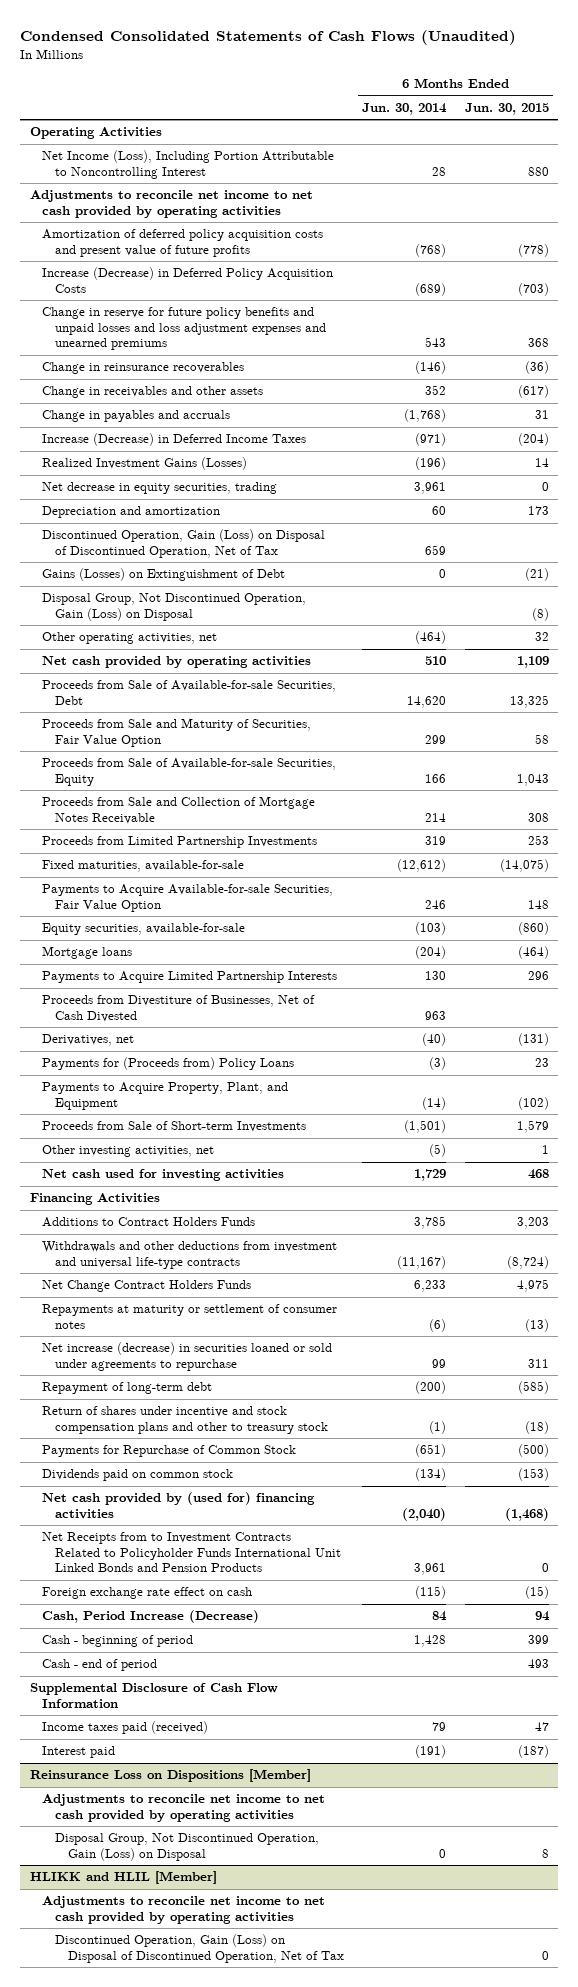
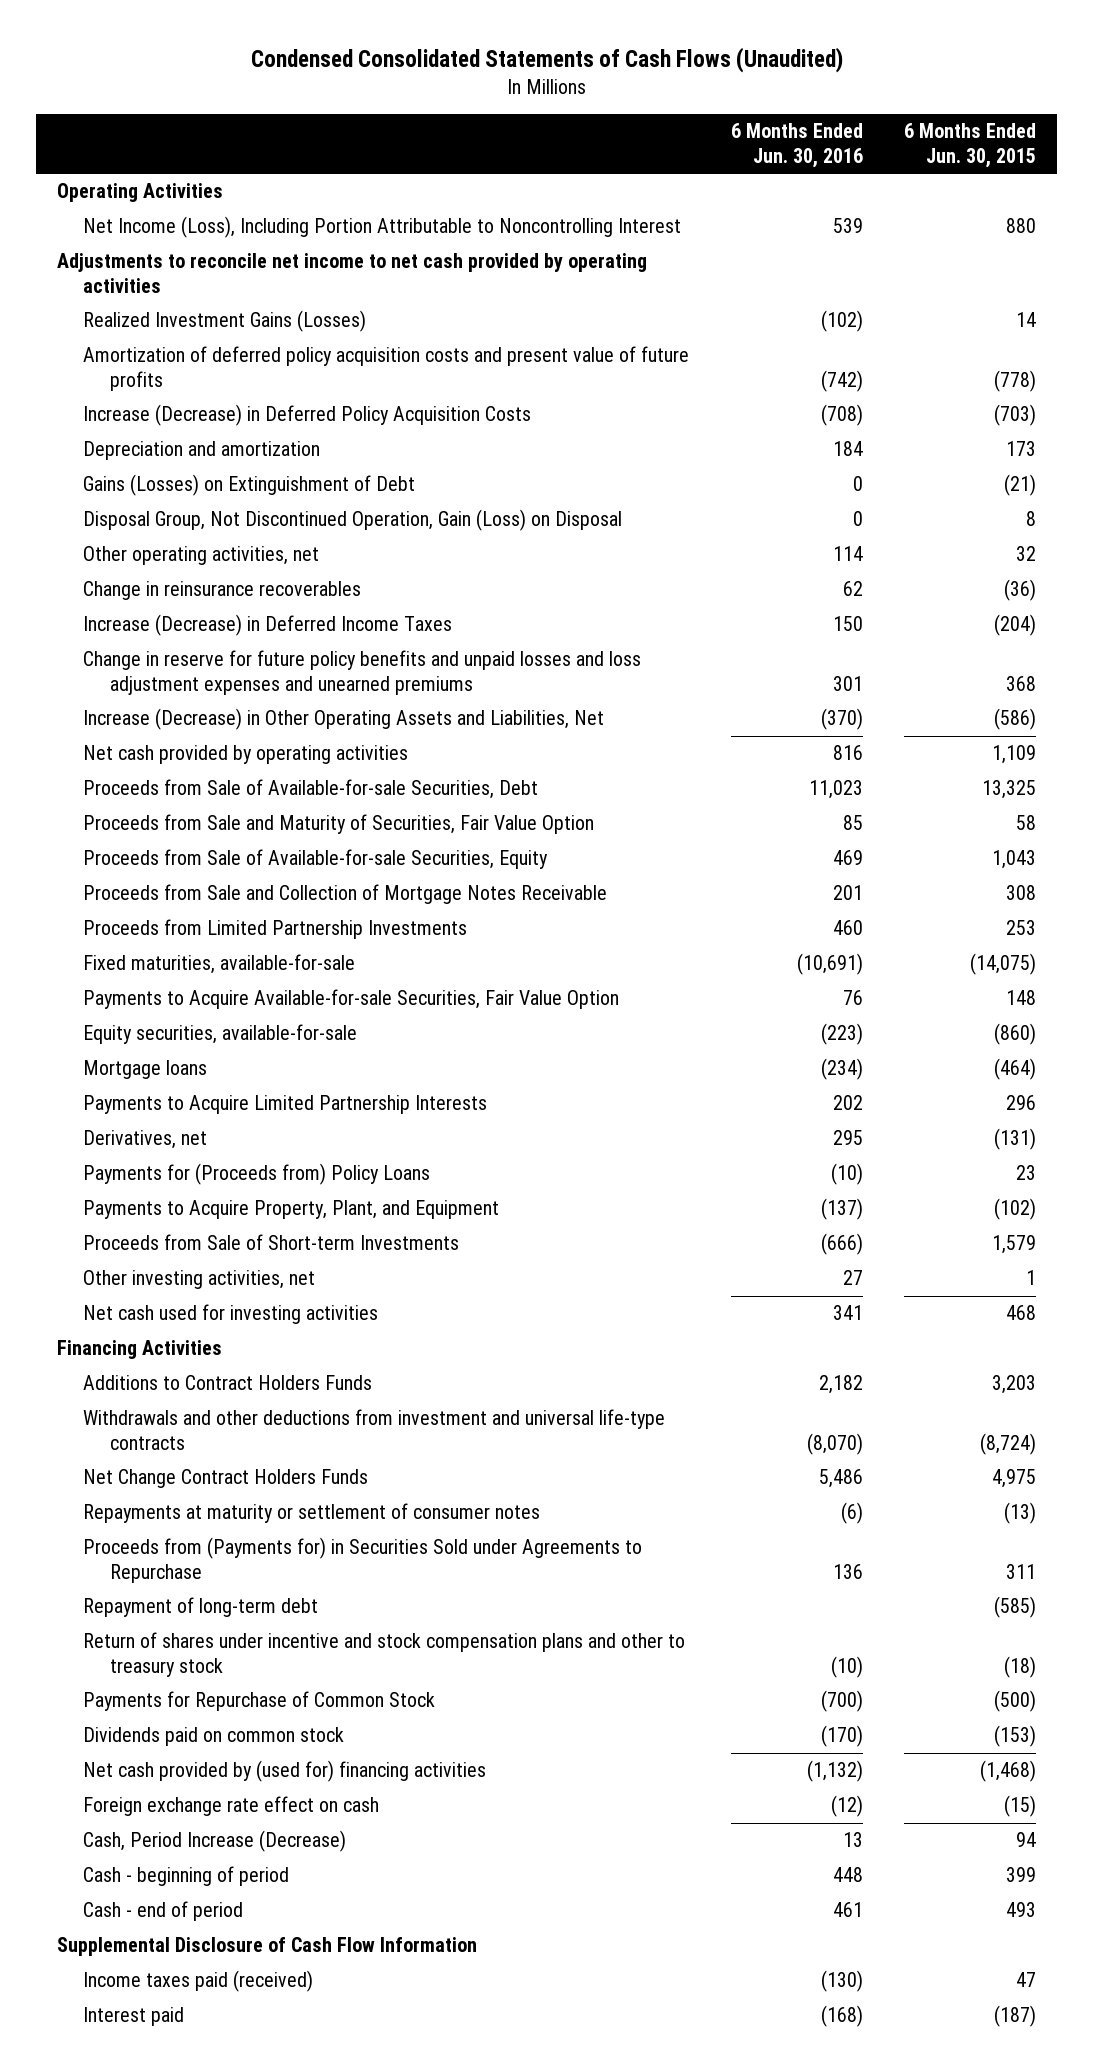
[362,102,448,115] Jun. 30, 2014 -> none
none -> [730,123,863,169] 6 Months Ended Jun. 30, 2016
[42,457,248,471] Realized Investment Gains (Losses) -> [83,310,367,333] Realized Investment Gains (Losses)
[42,386,264,399] Change in receivables and other assets -> none
[42,410,231,423] Change in payables and accruals -> none
[42,482,278,495] Net decrease in equity securities, trading -> none
[42,529,326,558] Discontinued Operation, Gain (Loss) on Disposal of Discontinued Operation, Net of Tax -> none
[531,607,549,621] (8) -> [1026,511,1037,527] 8
[42,362,245,375] Change in reinsurance recoverables -> [83,581,362,601] Change in reinsurance recoverables
[42,433,307,447] Increase (Decrease) in Deferred Income Taxes -> [83,614,453,637] Increase (Decrease) in Deferred Income Taxes
[42,307,327,351] Change in reserve for future policy benefits and unpaid losses and loss adjustment expenses and unearned premiums -> [83,650,642,696] Change in reserve for future policy benefits and unpaid losses and loss adjustment expenses and unearned premiums
none -> [83,708,605,731] Increase (Decrease) in Other Operating Assets and Liabilities, Net
[42,995,316,1022] Proceeds from Divestiture of Businesses, Net of Cash Divested -> none
[42,1342,333,1371] Net increase (decrease) in securities loaned or sold under agreements to repurchase -> [83,1537,643,1584] Proceeds from (Payments for) in Securities Sold under Agreements to Repurchase
[42,1532,342,1573] Net Receipts from to Investment Contracts Related to Policyholder Funds International Unit Linked Bonds and Pension Products -> none
[29,1769,311,1783] Reinsurance Loss on Dispositions [Member] -> none
[42,1794,326,1822] Adjustments to reconcile net income to net cash provided by operating activities -> none
[55,1833,320,1861] Disposal Group, Not Discontinued Operation, Gain (Loss) on Disposal -> none
[29,1871,217,1885] HLIKK and HLIL [Member] -> none
[42,1896,326,1924] Adjustments to reconcile net income to net cash provided by operating activities -> none
[55,1934,345,1963] Discontinued Operation, Gain (Loss) on Disposal of Discontinued Operation, Net of Tax -> none

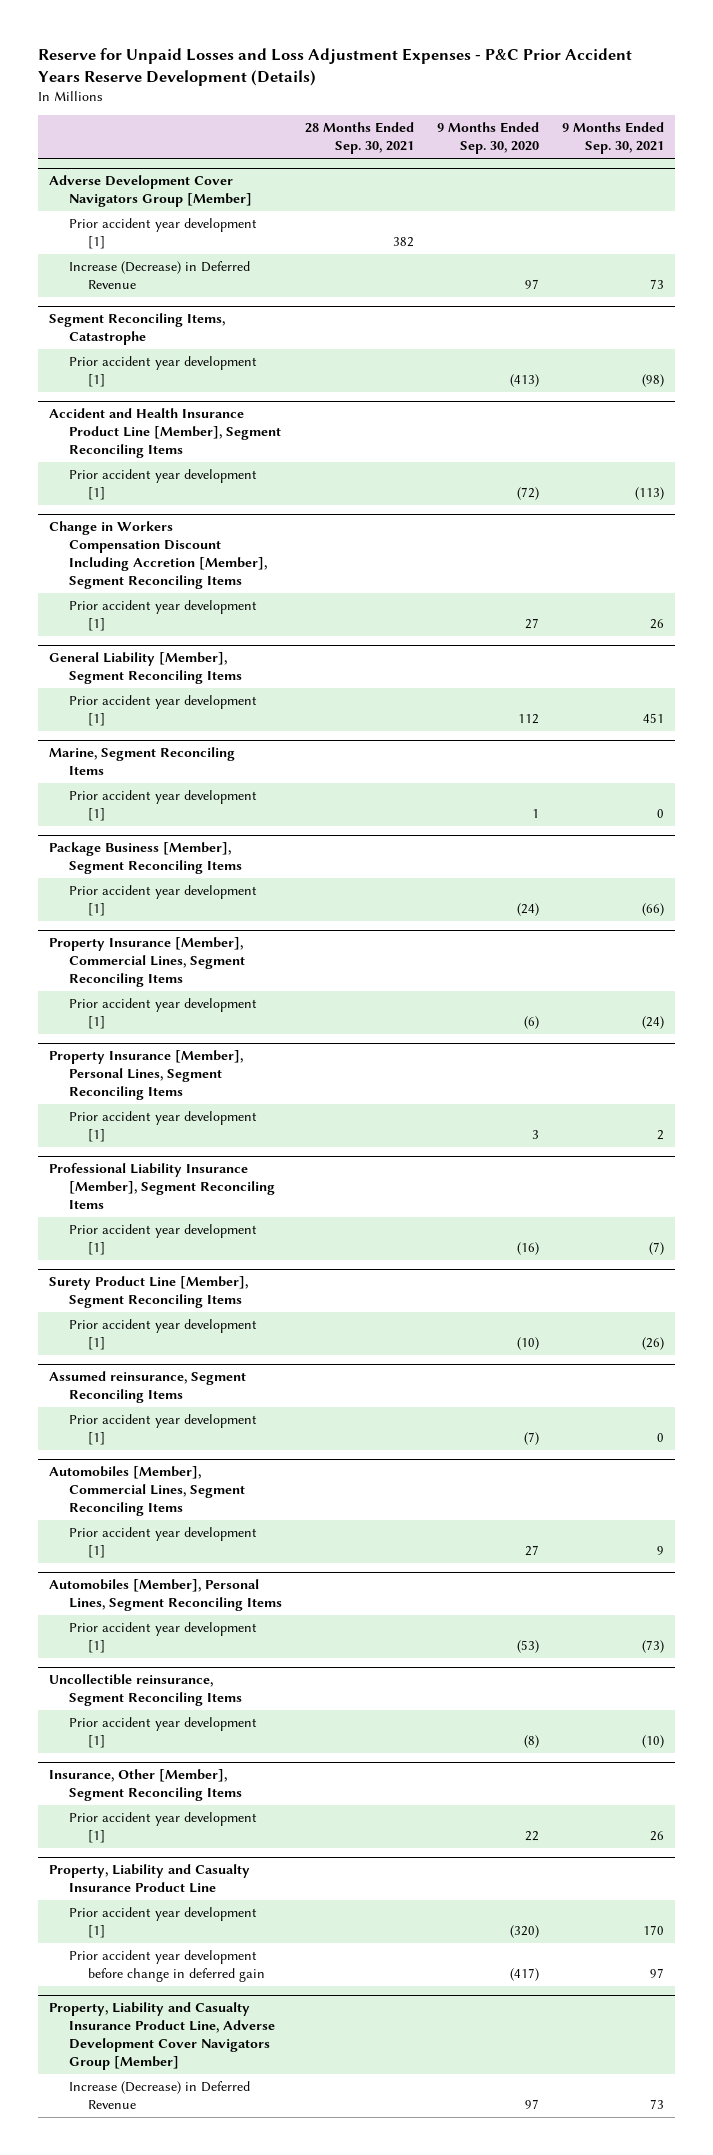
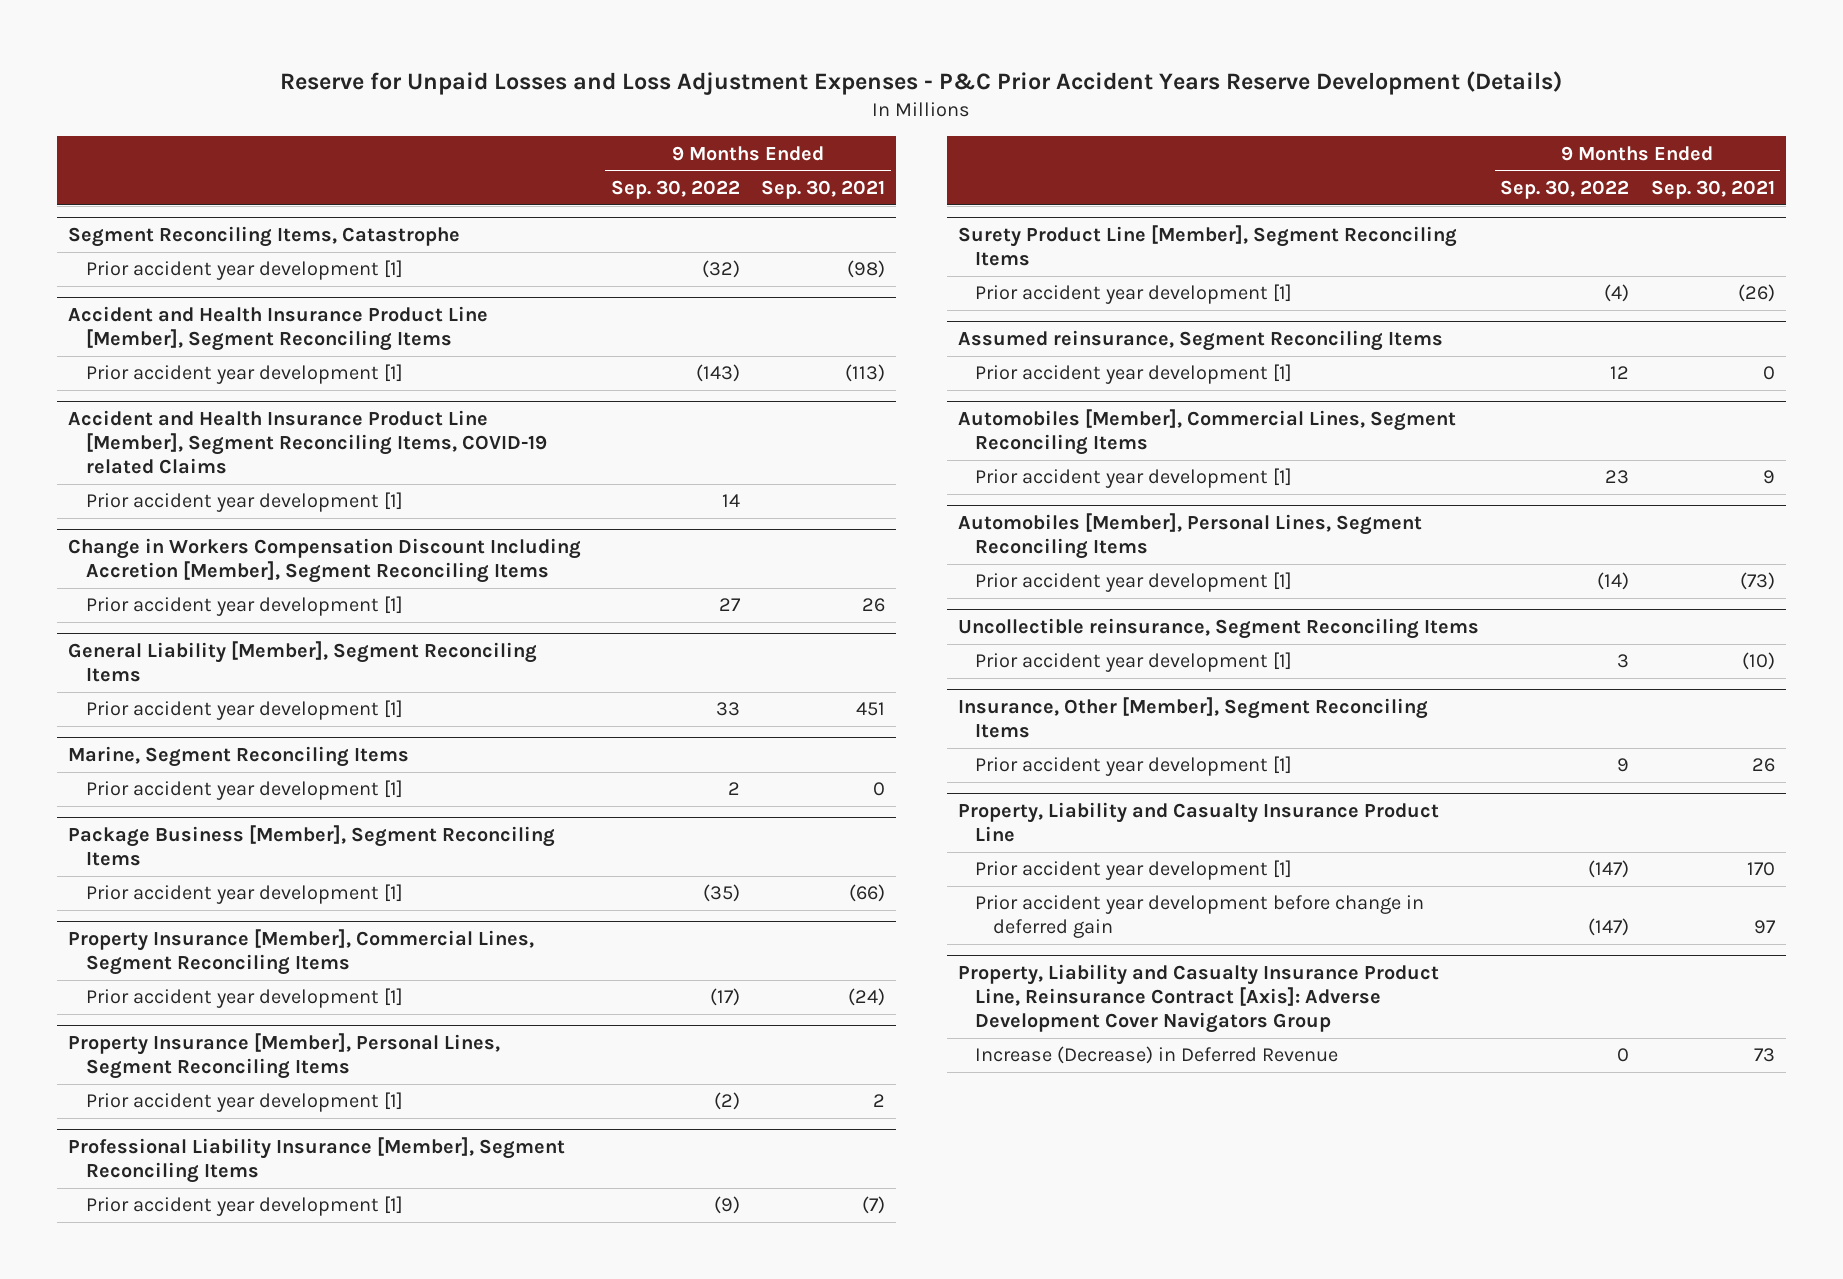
[304,122,414,155] 28 Months Ended Sep. 30, 2021 -> none
[436,122,539,155] 9 Months Ended Sep. 30, 2020 -> none
none -> [610,179,740,199] Sep. 30, 2022
[49,175,252,208] Adverse Development Cover Navigators Group [Member] -> none
[68,218,257,250] Prior accident year development [1] -> none
[68,261,250,290] Increase (Decrease) in Deferred Revenue -> none
none -> [68,410,547,474] Accident and Health Insurance Product Line [Member], Segment Reconciling Items, COVID-19 related Claims
none -> [85,492,403,513] Prior accident year development [1]
[49,2002,275,2071] Property, Liability and Casualty Insurance Product Line, Adverse Development Cover Navigators Group [Member] -> [957,964,1439,1033] Property, Liability and Casualty Insurance Product Line, Reinsurance Contract [Axis]: Adverse Development Cover Navigators Group

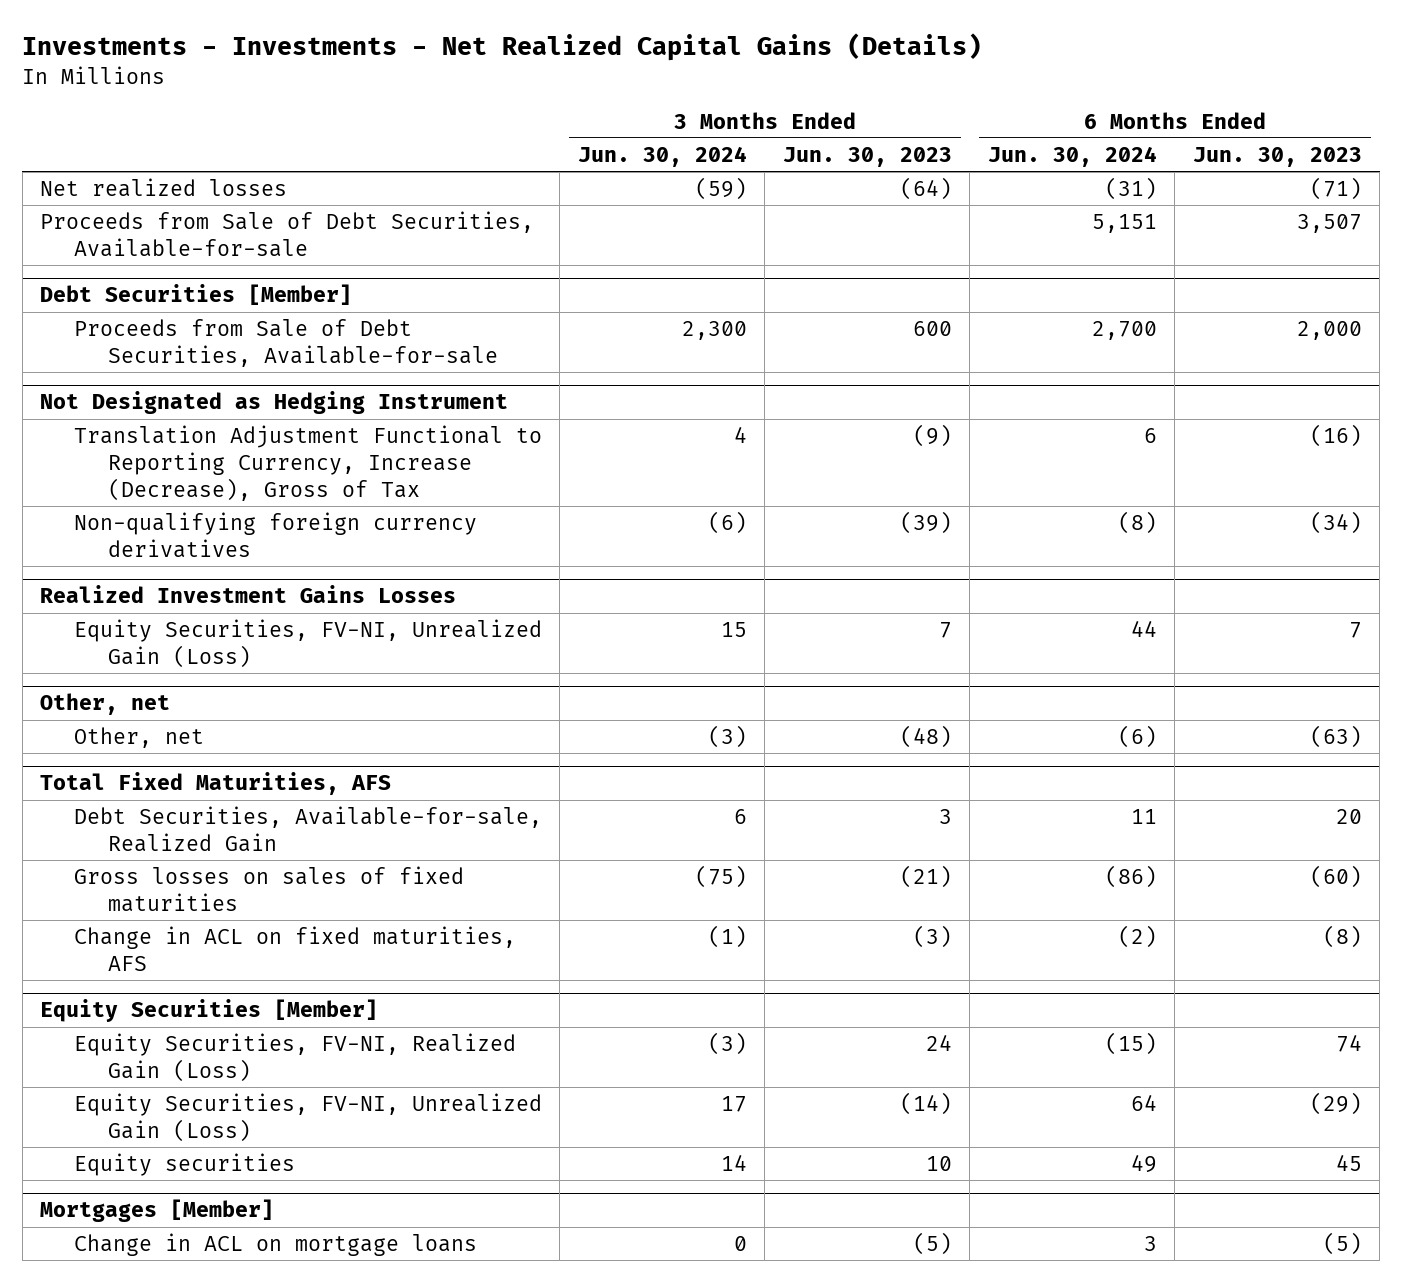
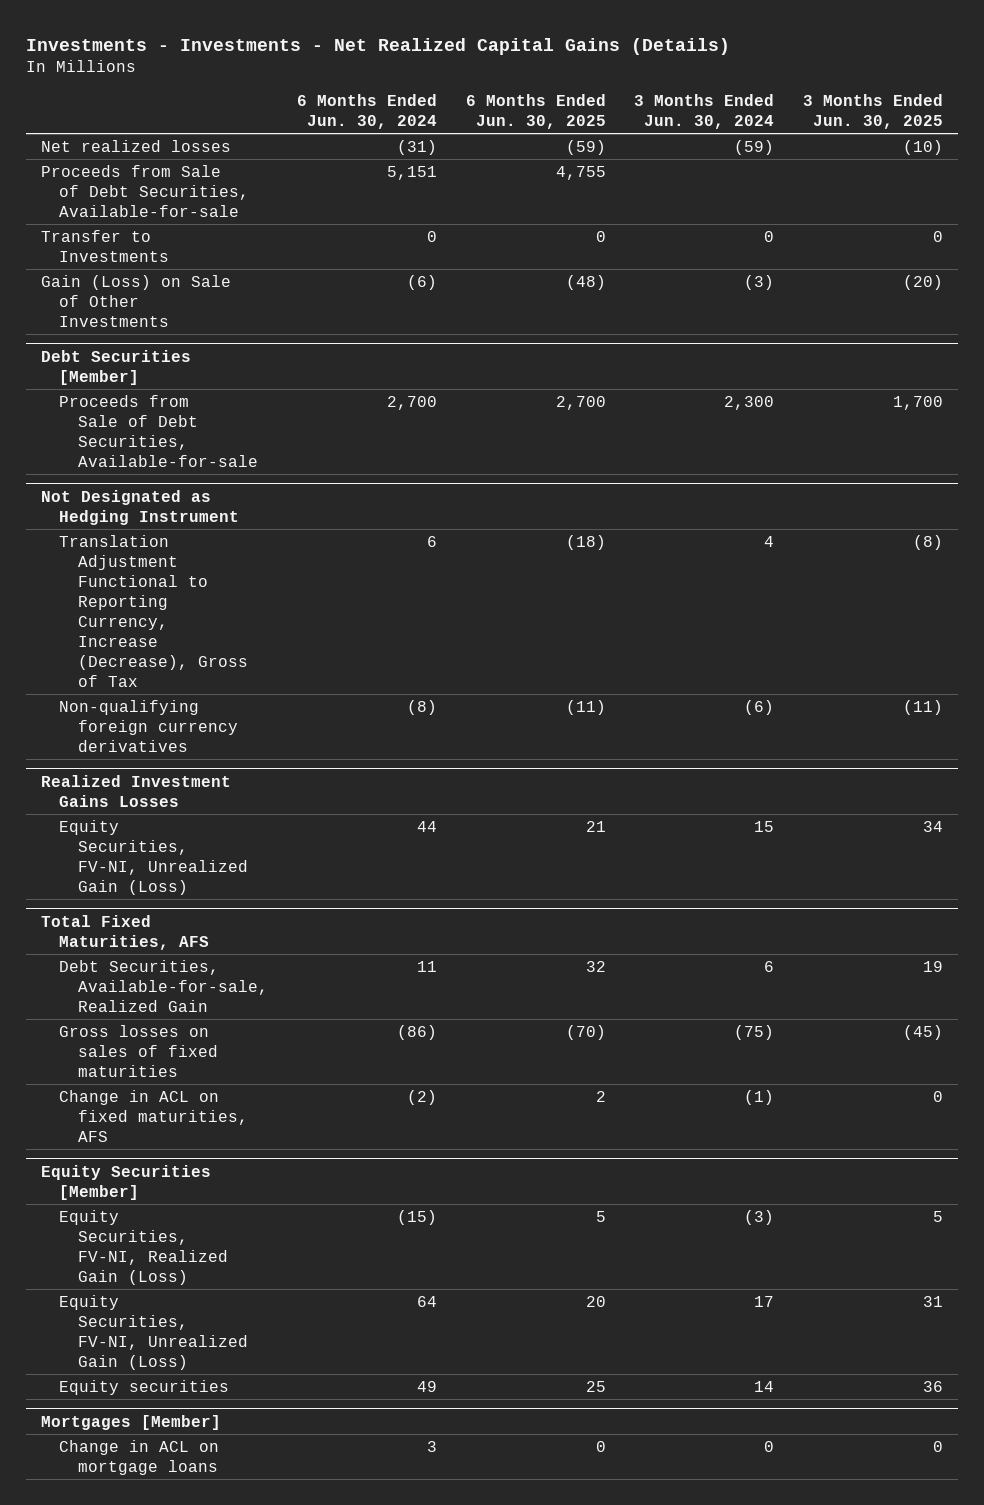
[782,146,952,167] Jun. 30, 2023 -> none
[1192,146,1362,167] Jun. 30, 2023 -> none
none -> [465,93,606,129] 6 Months Ended Jun. 30, 2025
none -> [803,93,944,129] 3 Months Ended Jun. 30, 2025
none -> [40,229,170,262] Transfer to Investments
none -> [40,274,231,327] Gain (Loss) on Sale of Other Investments
[40,693,171,716] Other, net -> none
[73,726,204,748] Other, net -> none

